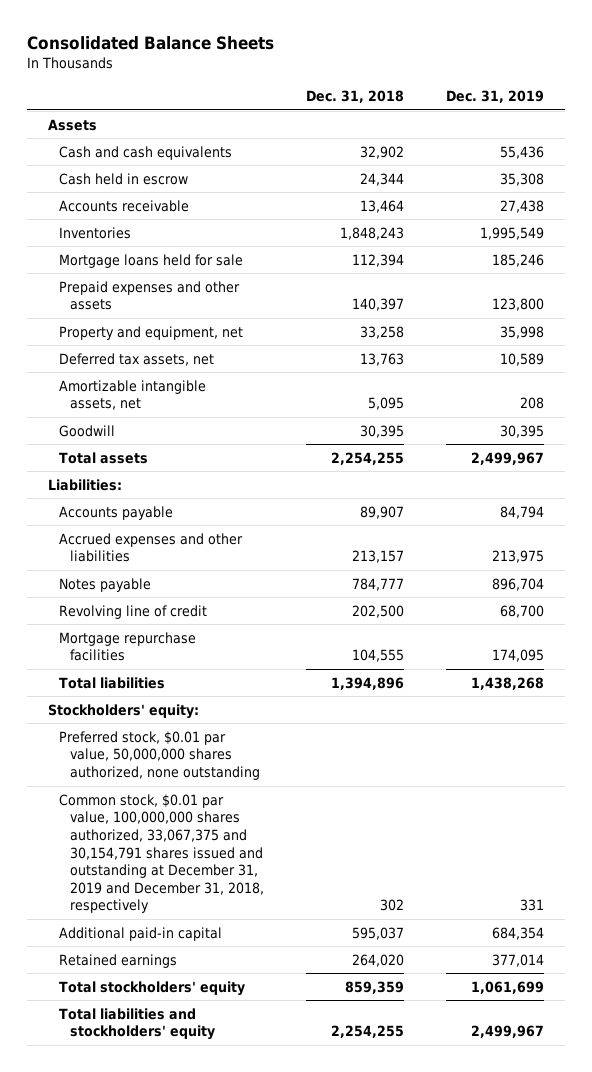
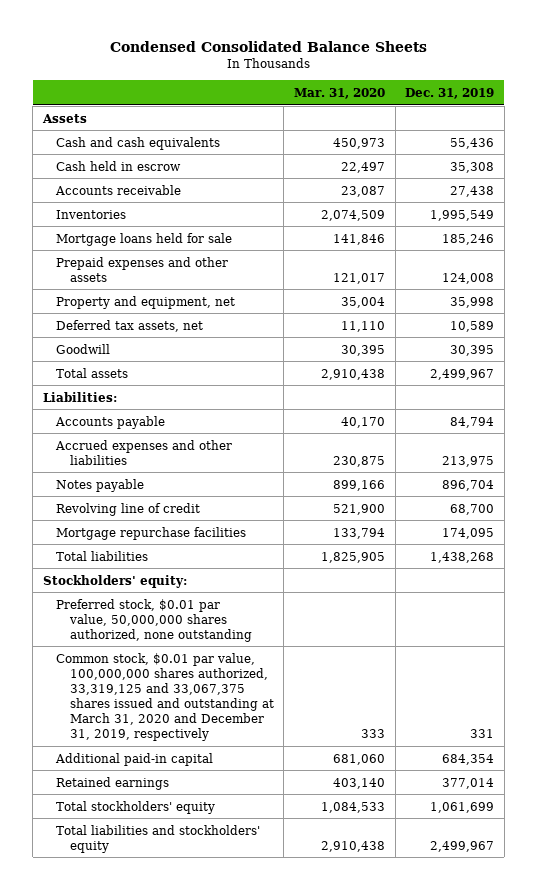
[27,36,275,51] Consolidated Balance Sheets -> [109,40,427,52] Condensed Consolidated Balance Sheets
[306,90,405,104] Dec. 31, 2018 -> none
none -> [293,88,385,100] Mar. 31, 2020
[492,298,545,312] 123,800 -> [442,272,495,284] 124,008
[59,379,207,411] Amortizable intangible assets, net -> none
[59,793,265,914] Common stock, $0.01 par value, 100,000,000 shares authorized, 33,067,375 and 30,154,791 shares issued and outstanding at December 31, 2019 and December 31, 2018, respectively -> [56,652,274,742] Common stock, $0.01 par value, 100,000,000 shares authorized, 33,319,125 and 33,067,375 shares issued and outstanding at March 31, 2020 and December 31, 2019, respectively

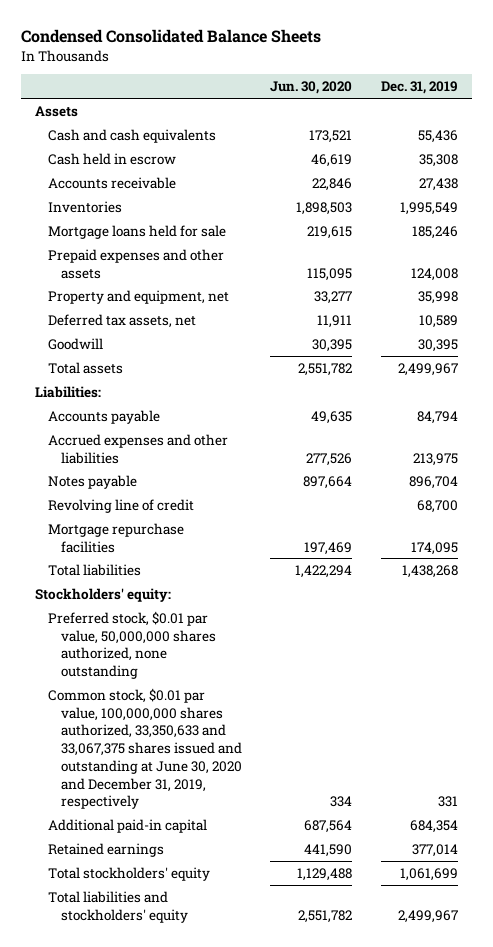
[293,88,385,100] Mar. 31, 2020 -> none
none -> [270,81,353,95] Jun. 30, 2020
[56,652,274,742] Common stock, $0.01 par value, 100,000,000 shares authorized, 33,319,125 and 33,067,375 shares issued and outstanding at March 31, 2020 and December 31, 2019, respectively -> [48,687,243,810] Common stock, $0.01 par value, 100,000,000 shares authorized, 33,350,633 and 33,067,375 shares issued and outstanding at June 30, 2020 and December 31, 2019, respectively

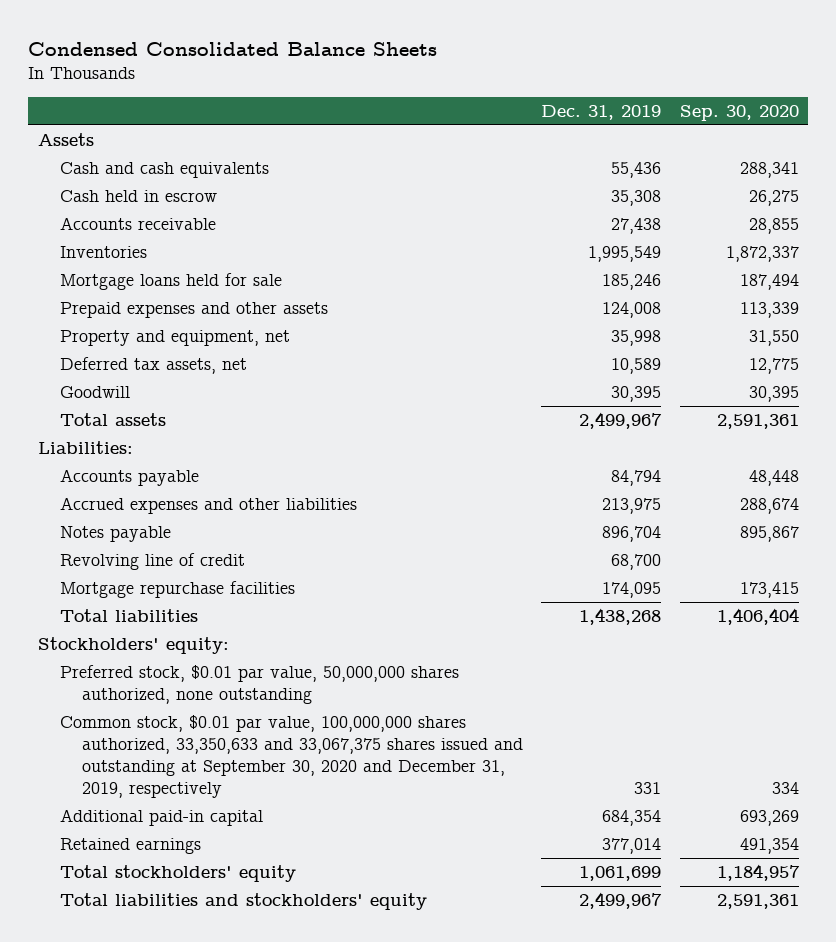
[270,81,353,95] Jun. 30, 2020 -> none
none -> [679,104,799,121] Sep. 30, 2020
[48,687,243,810] Common stock, $0.01 par value, 100,000,000 shares authorized, 33,350,633 and 33,067,375 shares issued and outstanding at June 30, 2020 and December 31, 2019, respectively -> [59,715,523,799] Common stock, $0.01 par value, 100,000,000 shares authorized, 33,350,633 and 33,067,375 shares issued and outstanding at September 30, 2020 and December 31, 2019, respectively

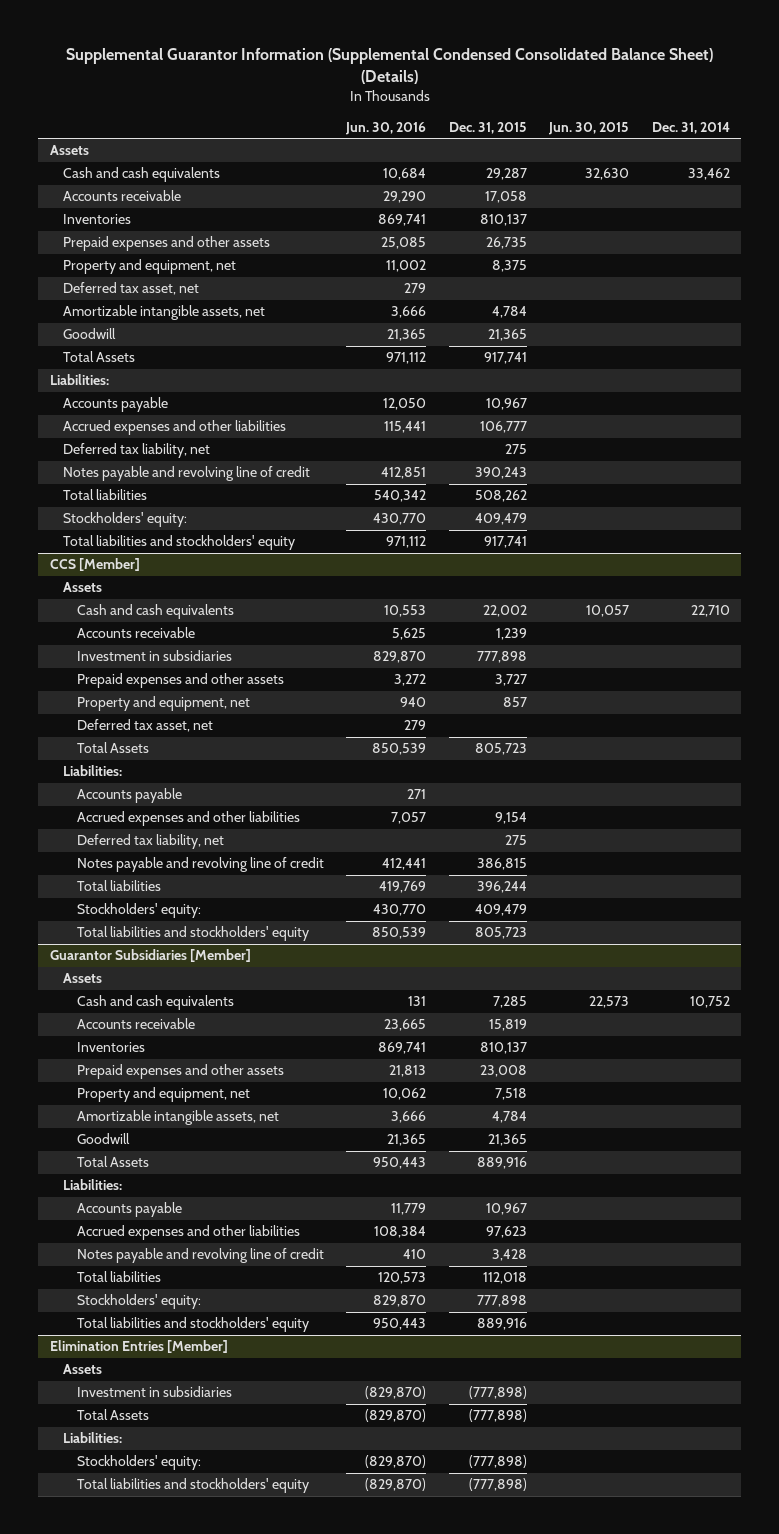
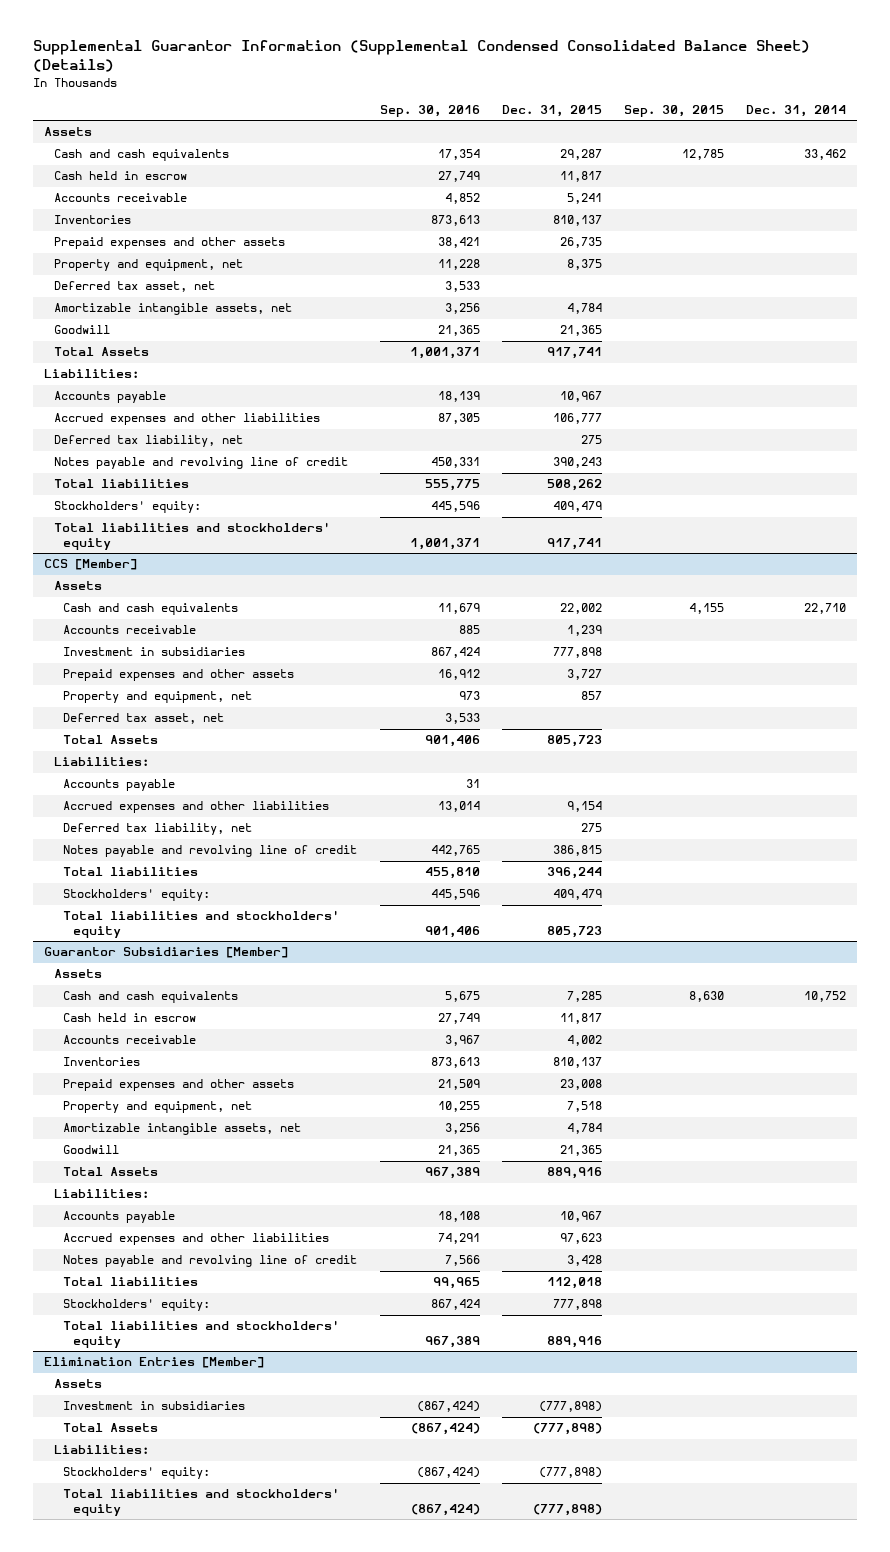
[345,121,427,135] Jun. 30, 2016 -> none
[548,121,630,135] Jun. 30, 2015 -> none
none -> [379,105,480,118] Sep. 30, 2016
none -> [624,105,725,118] Sep. 30, 2015
none -> [53,171,187,181] Cash held in escrow
[484,191,527,204] 17,058 -> [566,193,602,205] 5,241
none -> [63,1013,197,1023] Cash held in escrow
[488,1019,527,1032] 15,819 -> [566,1035,602,1047] 4,002

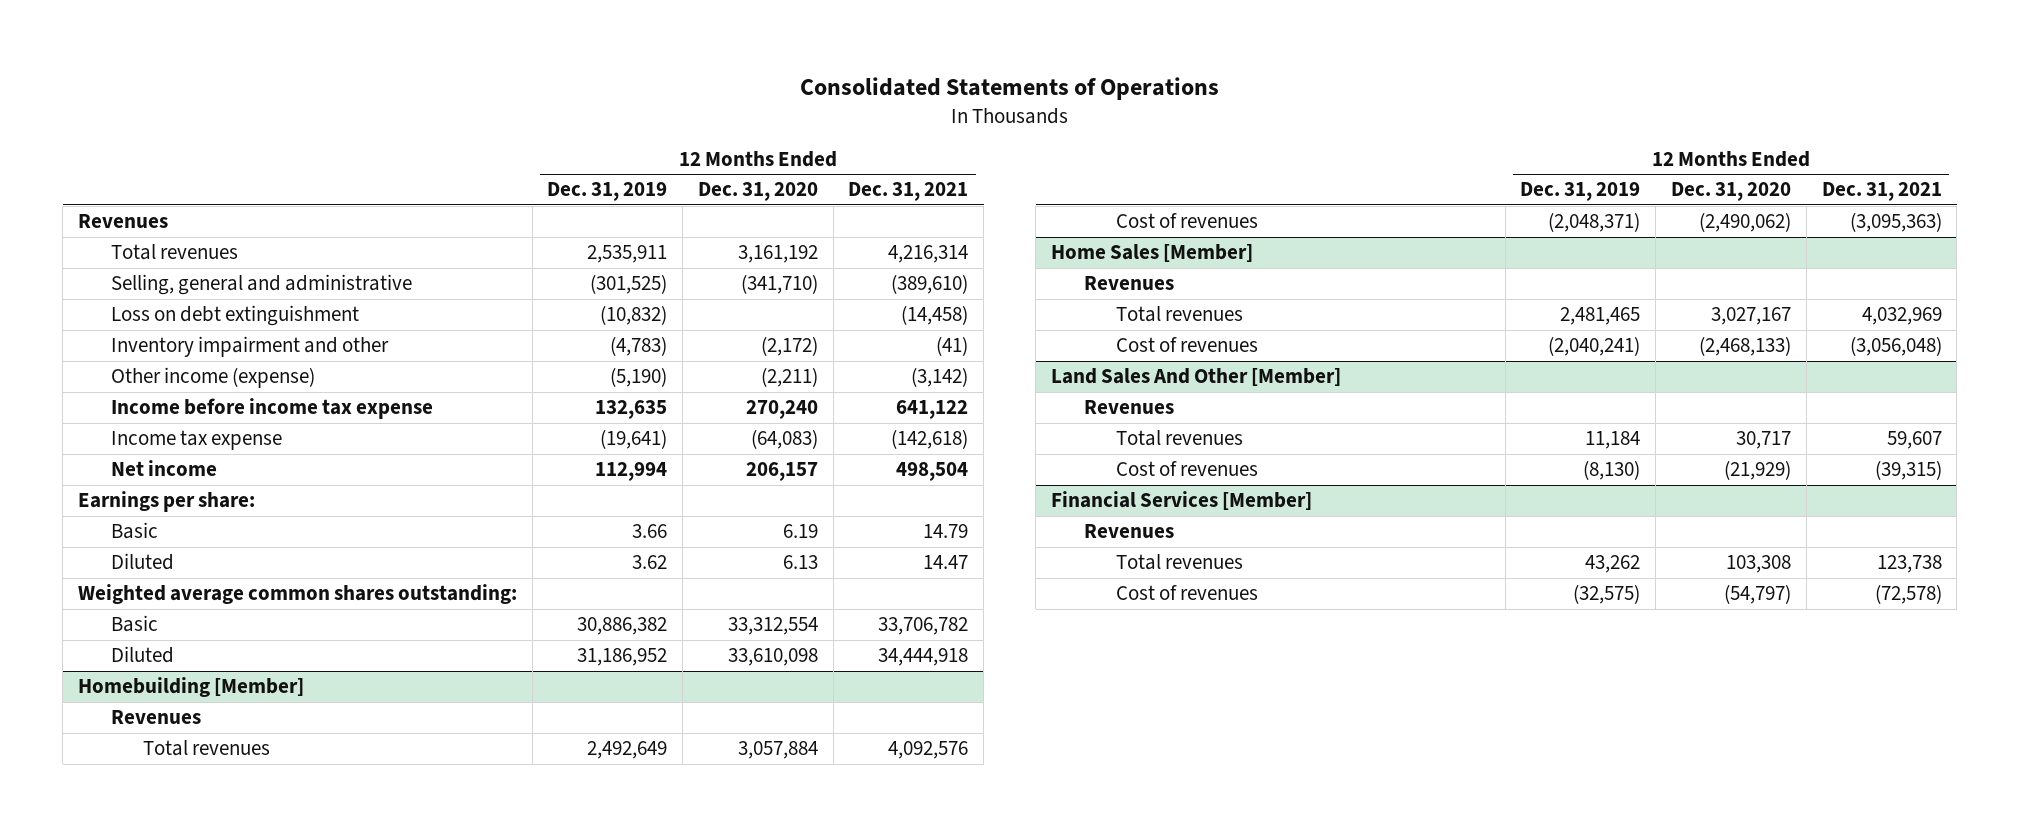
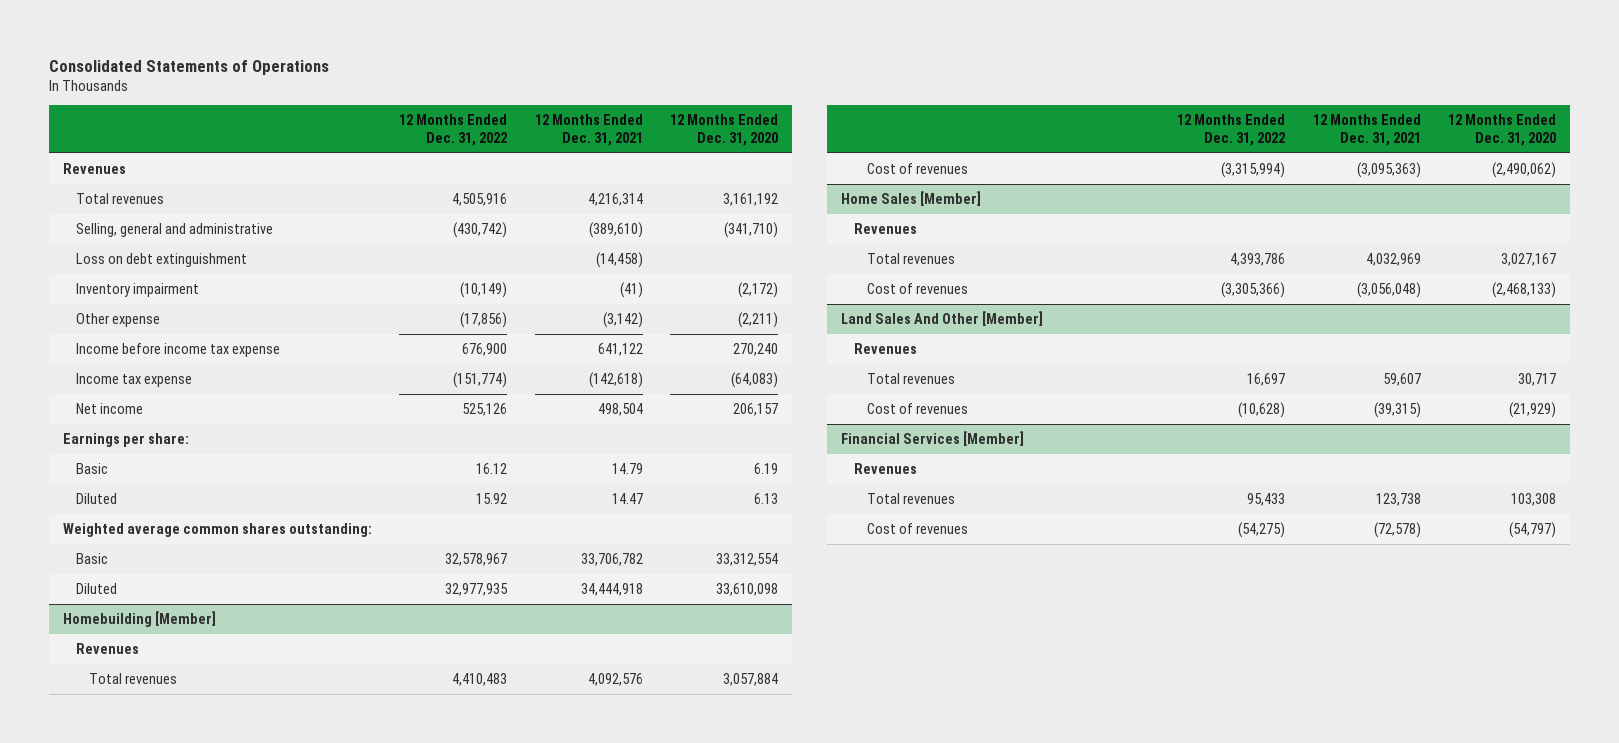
[547,182,668,202] Dec. 31, 2019 -> none
none -> [399,114,508,147] 12 Months Ended Dec. 31, 2022
[110,336,389,358] Inventory impairment and other -> [75,282,199,297] Inventory impairment
[110,367,315,389] Other income (expense) -> [75,312,160,327] Other expense

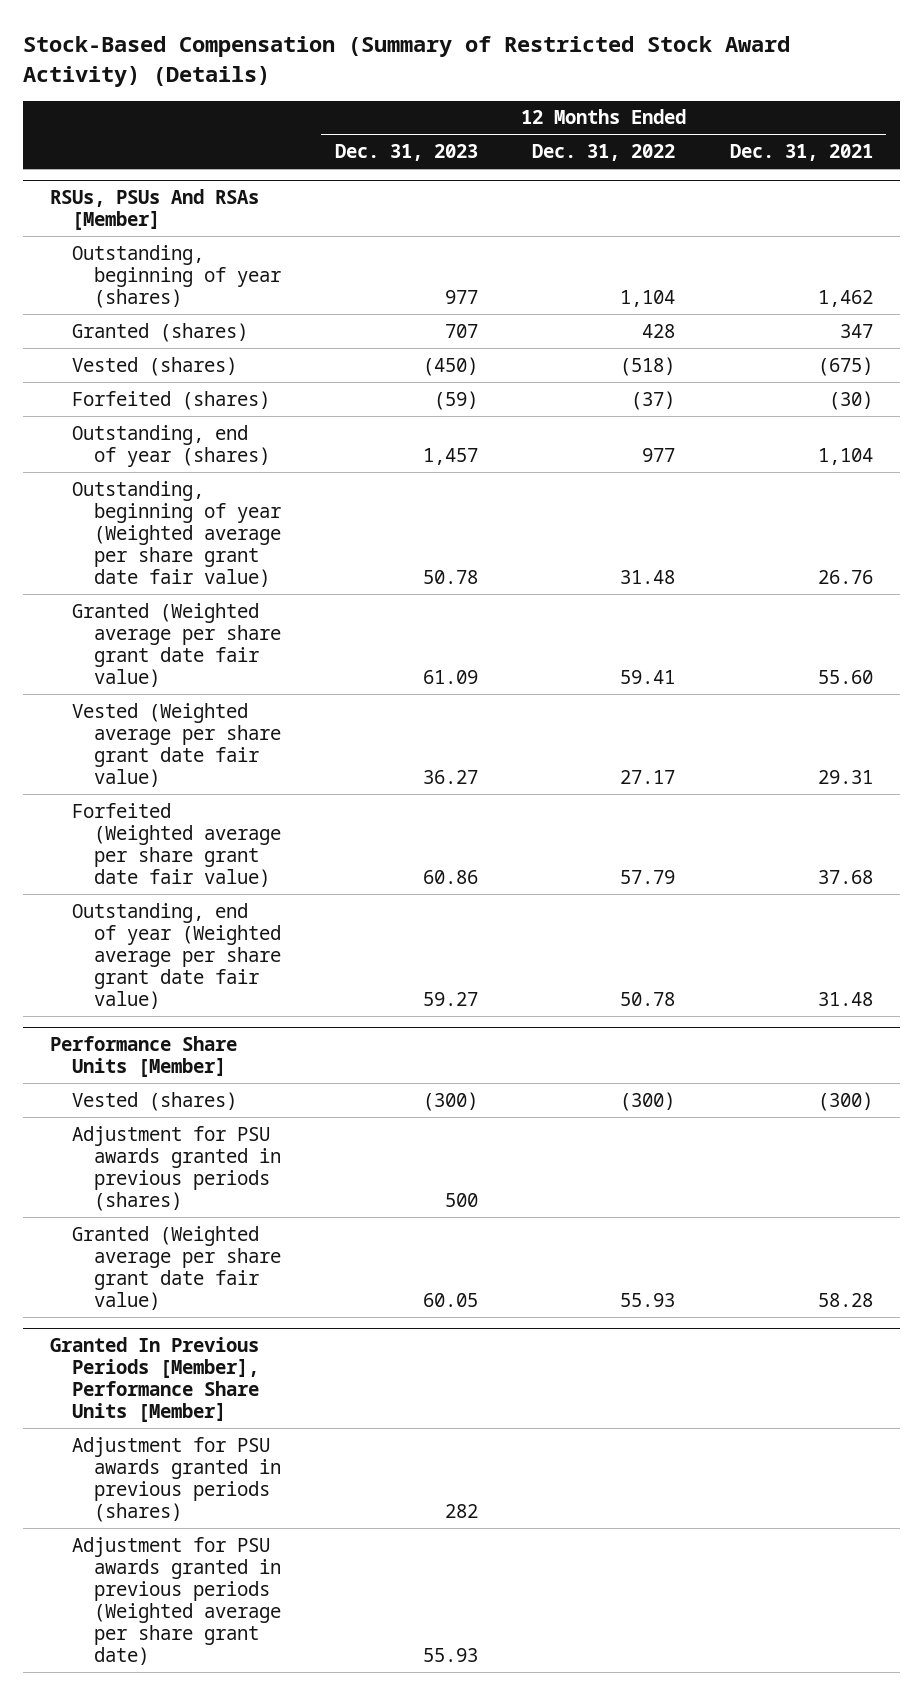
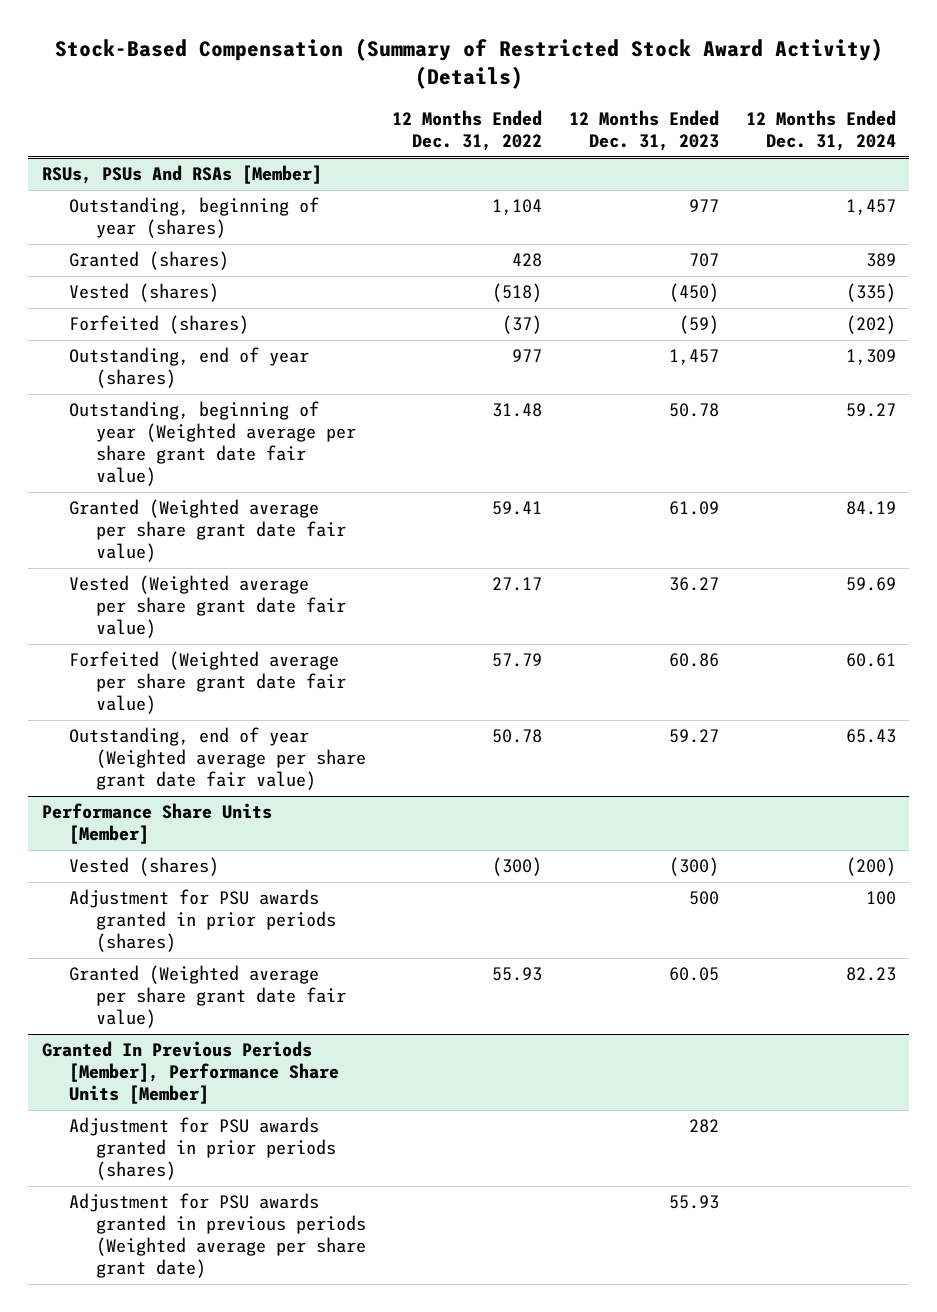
[729,144,873,162] Dec. 31, 2021 -> none
none -> [745,110,896,151] 12 Months Ended Dec. 31, 2024
[71,1125,281,1211] Adjustment for PSU awards granted in previous periods (shares) -> [68,889,336,953] Adjustment for PSU awards granted in prior periods (shares)
[71,1436,281,1522] Adjustment for PSU awards granted in previous periods (shares) -> [68,1117,336,1181] Adjustment for PSU awards granted in prior periods (shares)

